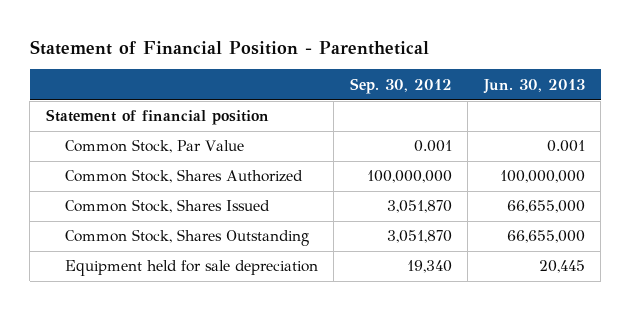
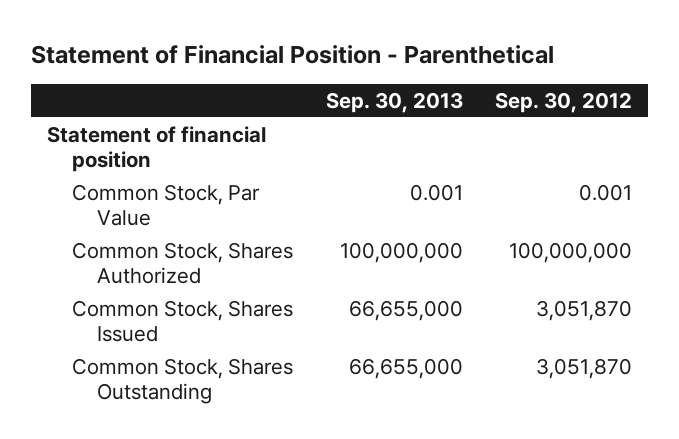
[482,78,585,94] Jun. 30, 2013 -> none
none -> [325,92,463,114] Sep. 30, 2013
[64,260,318,277] Equipment held for sale depreciation -> none

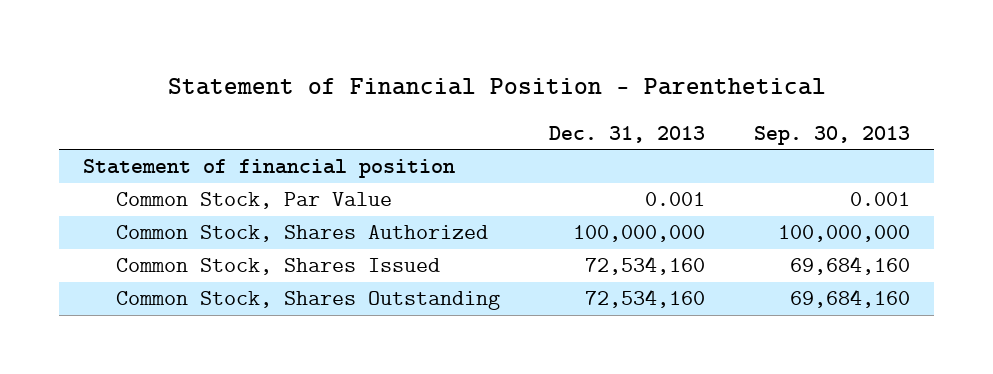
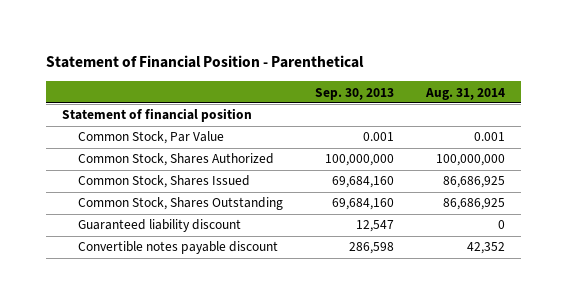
[549,125,706,143] Dec. 31, 2013 -> none
none -> [424,87,505,100] Aug. 31, 2014
none -> [77,219,241,233] Guaranteed liability discount
none -> [77,241,278,255] Convertible notes payable discount

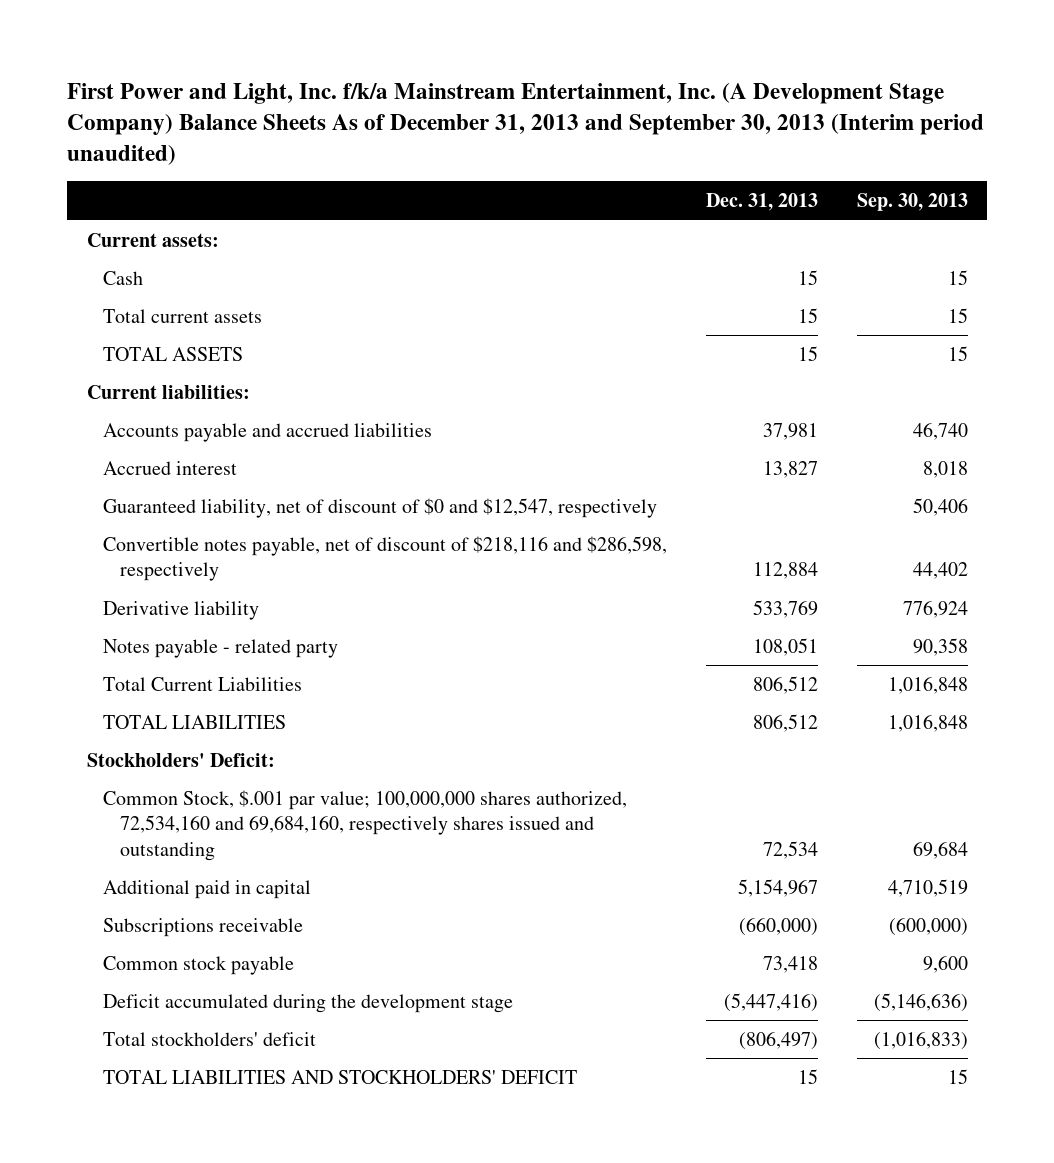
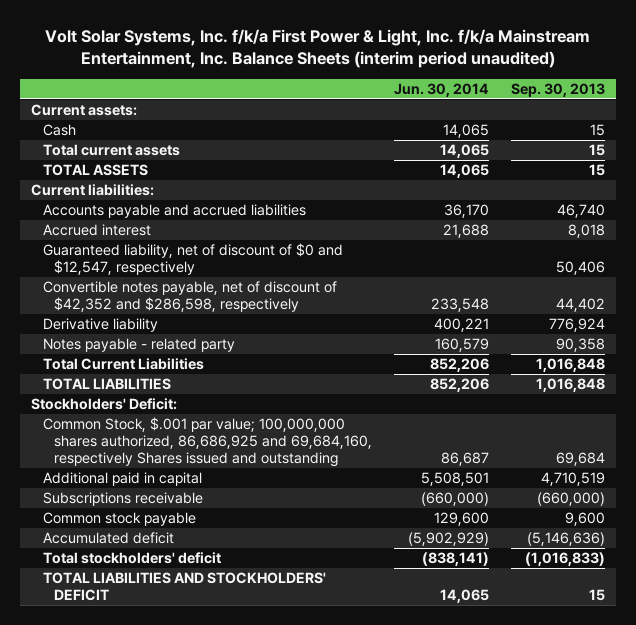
[67,82,985,166] First Power and Light, Inc. f/k/a Mainstream Entertainment, Inc. (A Development Stage Company) Balance Sheets As of December 31, 2013 and September 30, 2013 (Interim period unaudited) -> [44,29,590,69] Volt Solar Systems, Inc. f/k/a First Power & Light, Inc. f/k/a Mainstream Entertainment, Inc. Balance Sheets (interim period unaudited)
[706,193,819,212] Dec. 31, 2013 -> none
none -> [394,82,490,97] Jun. 30, 2014
[103,535,668,582] Convertible notes payable, net of discount of $218,116 and $286,598, respectively -> [42,281,337,312] Convertible notes payable, net of discount of $42,352 and $286,598, respectively
[103,789,628,861] Common Stock, $.001 par value; 100,000,000 shares authorized, 72,534,160 and 69,684,160, respectively shares issued and outstanding -> [42,417,373,467] Common Stock, $.001 par value; 100,000,000 shares authorized, 86,686,925 and 69,684,160, respectively Shares issued and outstanding
[888,916,968,936] (600,000) -> [537,492,606,507] (660,000)
[103,993,514,1013] Deficit accumulated during the development stage -> [42,532,174,545] Accumulated deficit

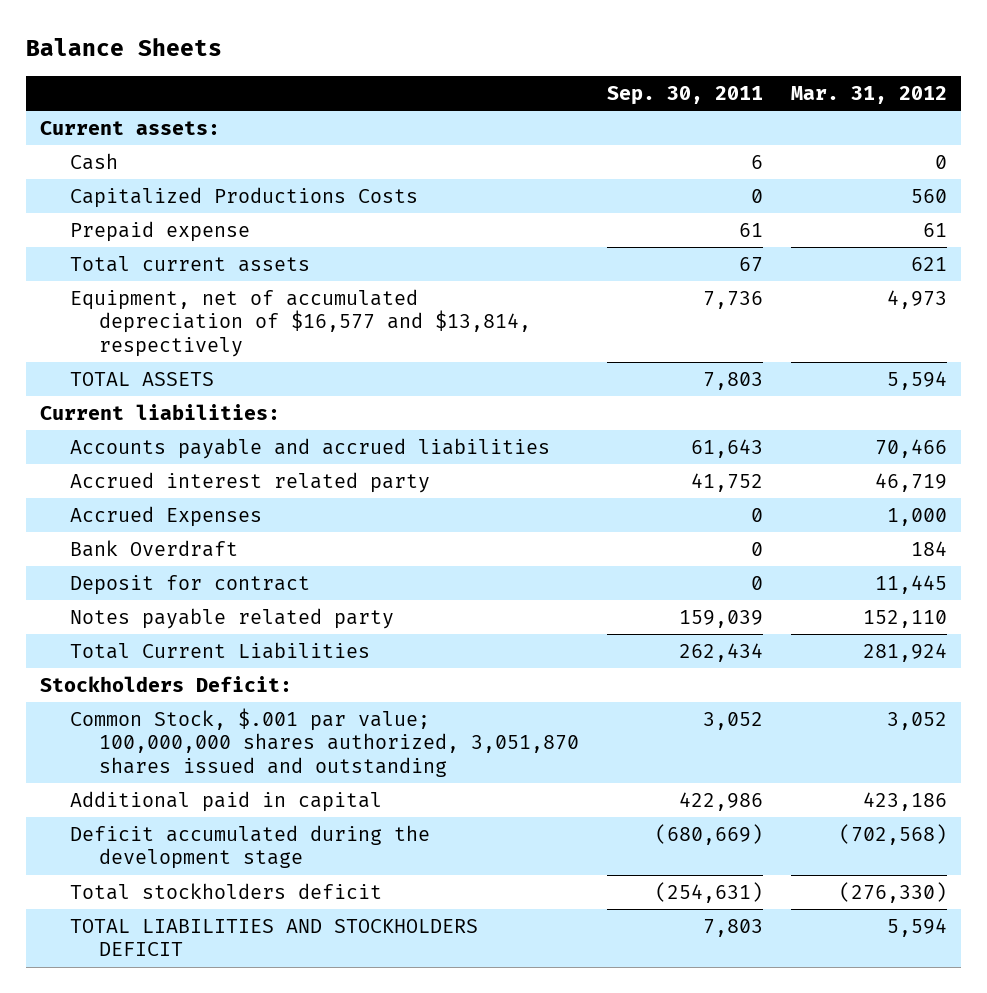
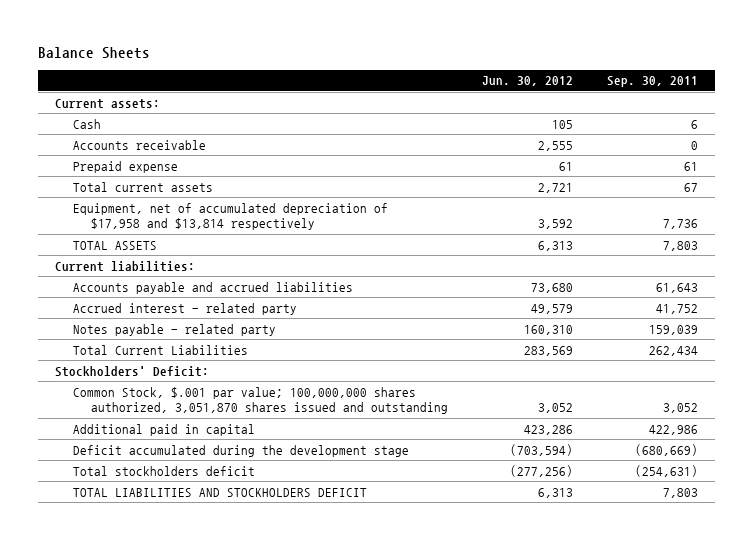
[791,85,948,104] Mar. 31, 2012 -> none
none -> [482,76,574,87] Jun. 30, 2012
[69,187,418,209] Capitalized Productions Costs -> none
none -> [72,139,206,150] Accounts receivable
[69,289,532,357] Equipment, net of accumulated depreciation of $16,577 and $13,814, respectively -> [72,202,388,231] Equipment, net of accumulated depreciation of $17,958 and $13,814 respectively
[69,506,262,528] Accrued Expenses -> none
[69,540,238,558] Bank Overdraft -> none
[69,575,310,596] Deposit for contract -> none
[69,472,430,494] Accrued interest related party -> [72,302,297,315] Accrued interest - related party
[69,608,394,630] Notes payable related party -> [72,323,276,336] Notes payable - related party
[40,676,293,693] Stockholders Deficit: -> [54,365,209,377] Stockholders' Deficit:

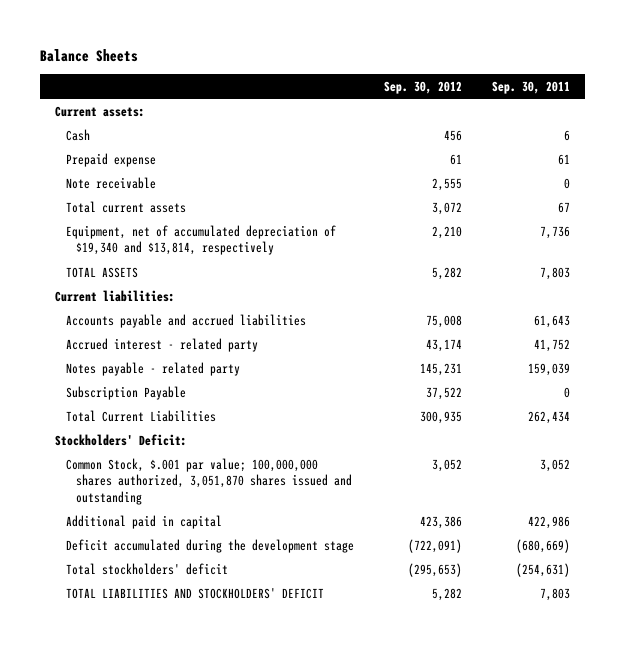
[482,76,574,87] Jun. 30, 2012 -> none
none -> [383,80,462,94] Sep. 30, 2012
[72,139,206,150] Accounts receivable -> none
none -> [65,176,156,189] Note receivable
[72,202,388,231] Equipment, net of accumulated depreciation of $17,958 and $13,814 respectively -> [65,224,336,256] Equipment, net of accumulated depreciation of $19,340 and $13,814, respectively
none -> [65,385,186,400] Subscription Payable
[72,465,255,476] Total stockholders deficit -> [65,562,228,575] Total stockholders' deficit
[72,487,367,497] TOTAL LIABILITIES AND STOCKHOLDERS DEFICIT -> [65,587,324,599] TOTAL LIABILITIES AND STOCKHOLDERS' DEFICIT

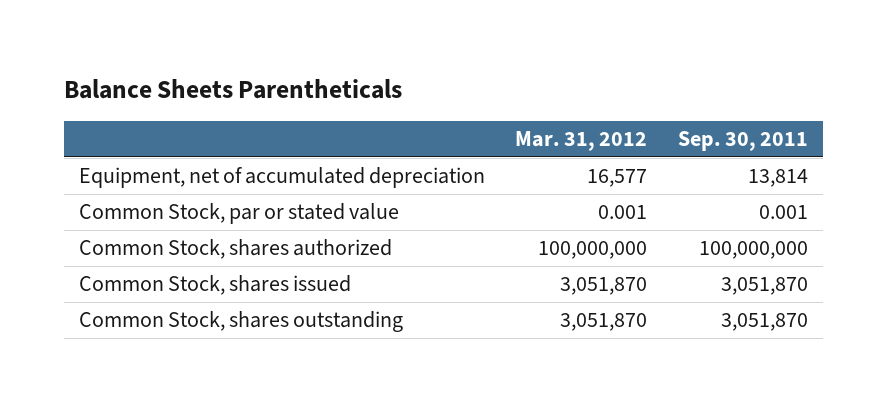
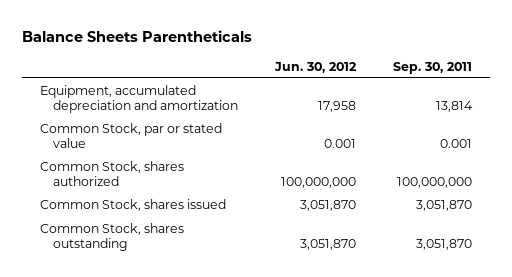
[515,130,648,151] Mar. 31, 2012 -> none
none -> [273,61,357,73] Jun. 30, 2012
[79,167,486,189] Equipment, net of accumulated depreciation -> [40,85,239,114] Equipment, accumulated depreciation and amortization

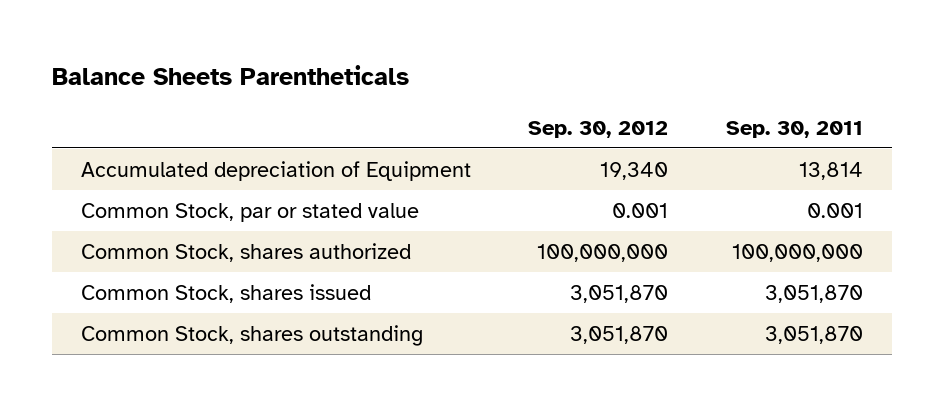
[273,61,357,73] Jun. 30, 2012 -> none
none -> [528,120,669,138] Sep. 30, 2012
[40,85,239,114] Equipment, accumulated depreciation and amortization -> [80,160,471,181] Accumulated depreciation of Equipment

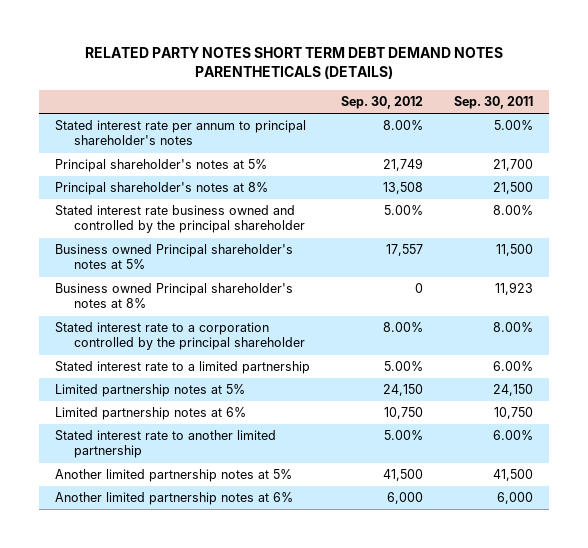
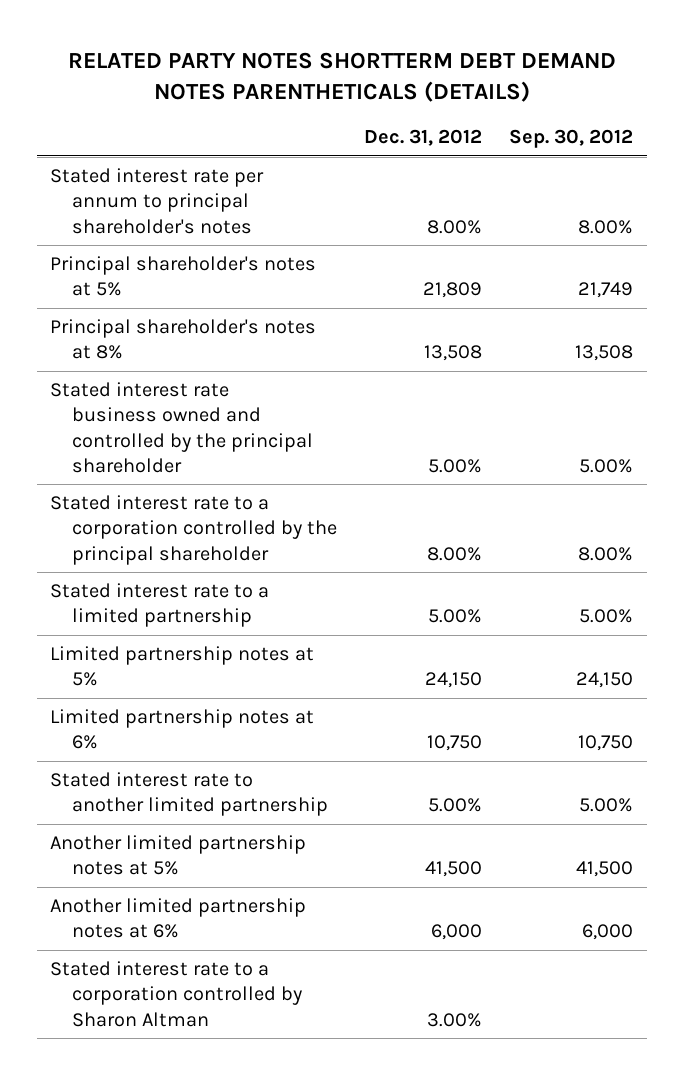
[85,47,504,80] RELATED PARTY NOTES SHORT TERM DEBT DEMAND NOTES PARENTHETICALS (DETAILS) -> [67,51,616,102] RELATED PARTY NOTES SHORTTERM DEBT DEMAND NOTES PARENTHETICALS (DETAILS)
[454,95,534,109] Sep. 30, 2011 -> none
none -> [364,129,483,147] Dec. 31, 2012
[54,244,293,270] Business owned Principal shareholder's notes at 5% -> none
[54,283,293,309] Business owned Principal shareholder's notes at 8% -> none
none -> [50,960,302,1027] Stated interest rate to a corporation controlled by Sharon Altman

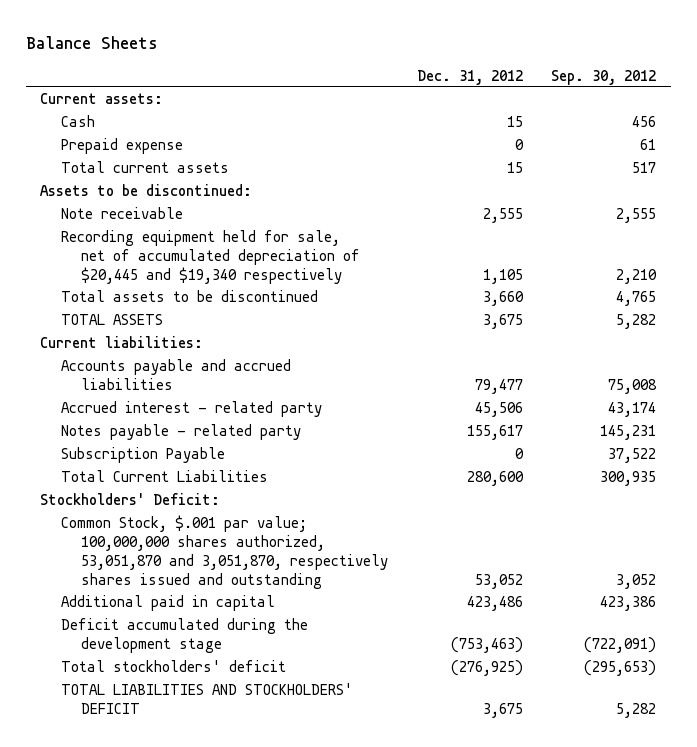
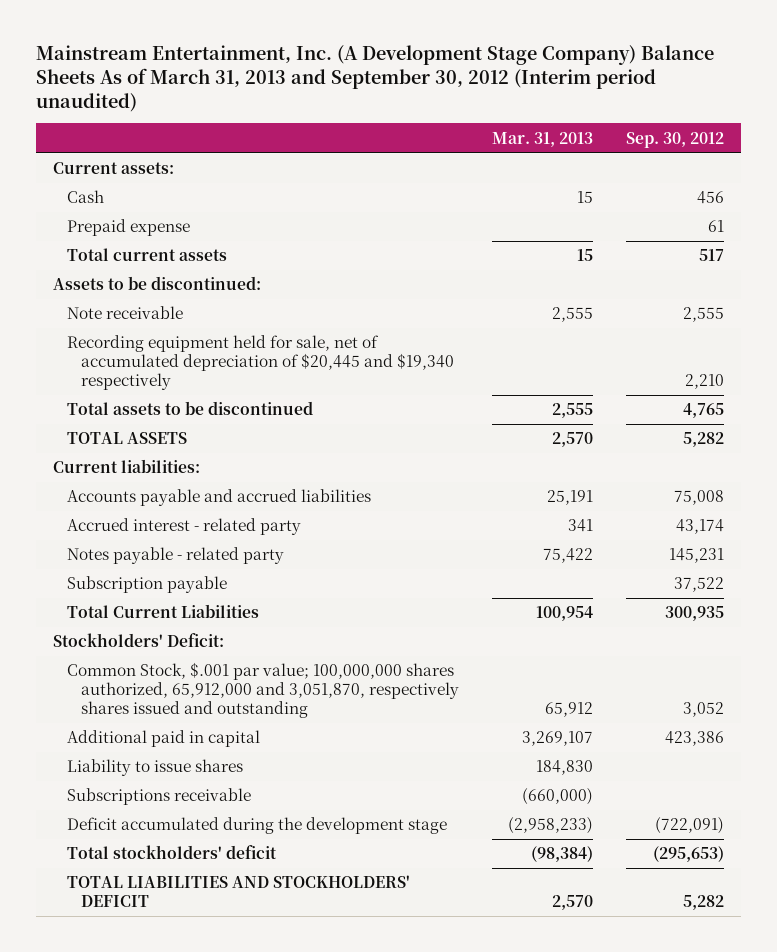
[26,36,159,50] Balance Sheets -> [35,44,714,112] Mainstream Entertainment, Inc. (A Development Stage Company) Balance Sheets As of March 31, 2013 and September 30, 2012 (Interim period unaudited)
[416,69,523,85] Dec. 31, 2012 -> none
none -> [492,131,594,147] Mar. 31, 2013
[60,447,225,464] Subscription Payable -> [66,576,227,594] Subscription payable
[60,515,389,590] Common Stock, $.001 par value; 100,000,000 shares authorized, 53,051,870 and 3,051,870, respectively shares issued and outstanding -> [66,662,459,719] Common Stock, $.001 par value; 100,000,000 shares authorized, 65,912,000 and 3,051,870, respectively shares issued and outstanding
none -> [66,759,243,777] Liability to issue shares
none -> [66,788,251,806] Subscriptions receivable

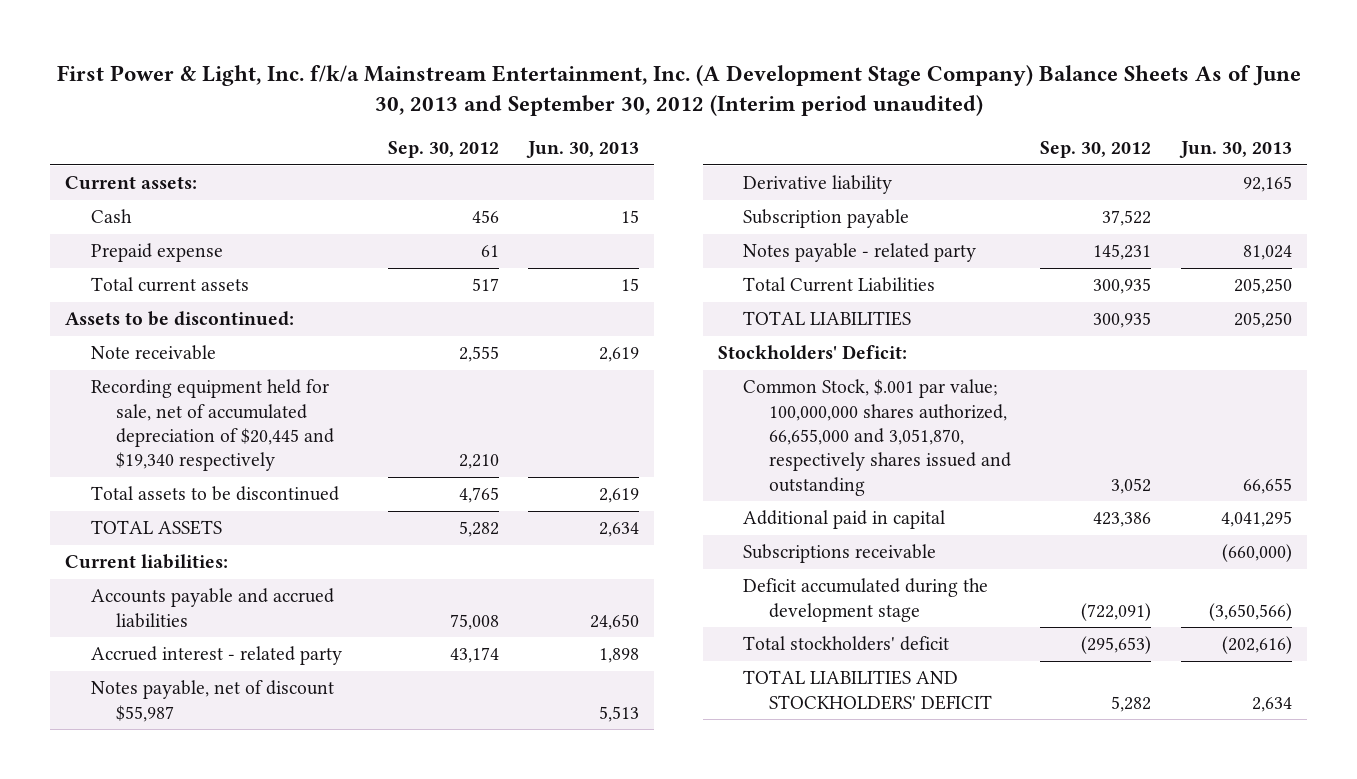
[35,44,714,112] Mainstream Entertainment, Inc. (A Development Stage Company) Balance Sheets As of March 31, 2013 and September 30, 2012 (Interim period unaudited) -> [56,64,1301,117] First Power & Light, Inc. f/k/a Mainstream Entertainment, Inc. (A Development Stage Company) Balance Sheets As of June 30, 2013 and September 30, 2012 (Interim period unaudited)
[492,131,594,147] Mar. 31, 2013 -> none
none -> [526,141,640,159] Jun. 30, 2013
none -> [90,680,334,722] Notes payable, net of discount $55,987
none -> [743,175,893,195] Derivative liability
[66,547,284,565] Notes payable - related party -> [743,243,977,263] Notes payable - related party
none -> [743,311,912,327] TOTAL LIABILITIES
[66,662,459,719] Common Stock, $.001 par value; 100,000,000 shares authorized, 65,912,000 and 3,051,870, respectively shares issued and outstanding -> [743,379,1011,496] Common Stock, $.001 par value; 100,000,000 shares authorized, 66,655,000 and 3,051,870, respectively shares issued and outstanding
[66,759,243,777] Liability to issue shares -> none

